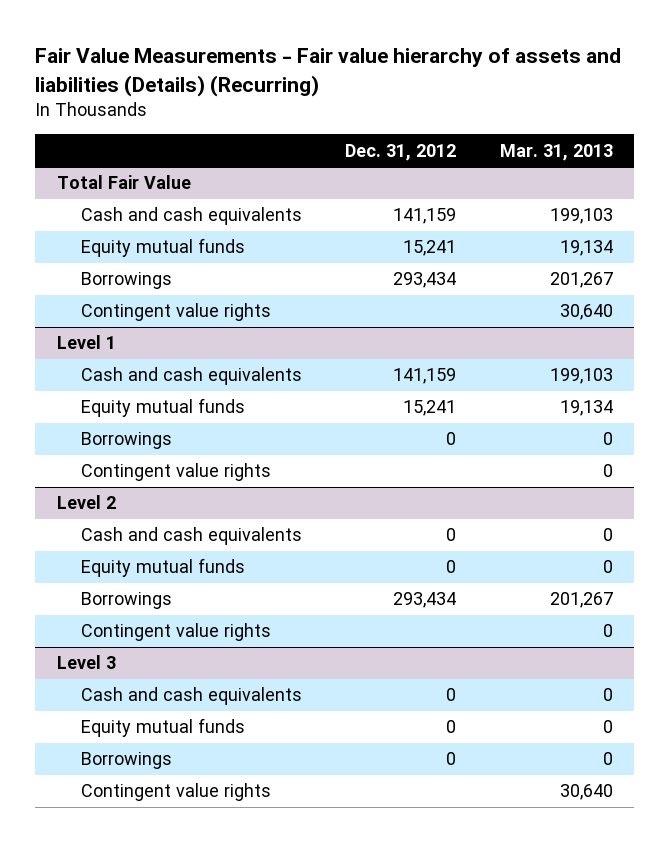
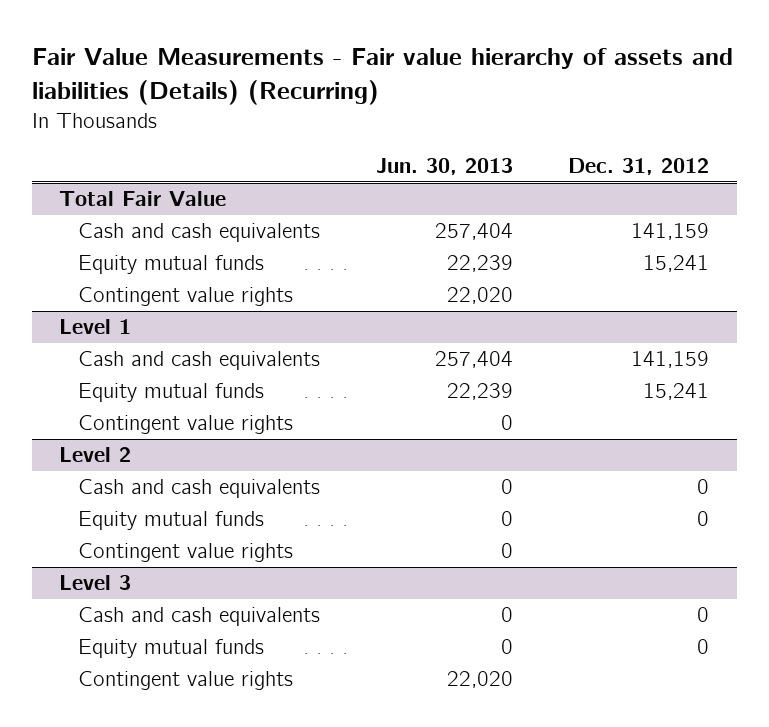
[499,143,613,161] Mar. 31, 2013 -> none
none -> [375,158,513,176] Jun. 30, 2013
[81,272,173,290] Borrowings -> none
[81,432,173,450] Borrowings -> none
[81,592,173,610] Borrowings -> none
[81,752,173,770] Borrowings -> none

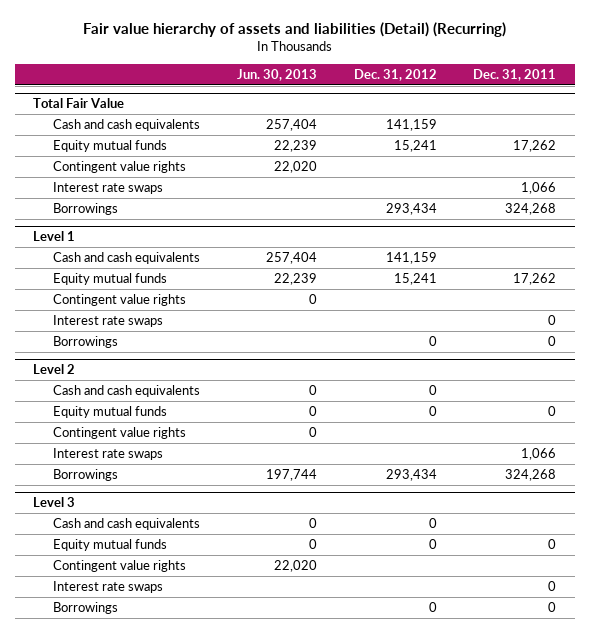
[31,48,733,106] Fair Value Measurements - Fair value hierarchy of assets and liabilities (Details) (Recurring) -> [82,22,506,38] Fair value hierarchy of assets and liabilities (Detail) (Recurring)
none -> [473,69,557,82] Dec. 31, 2011
none -> [53,181,164,194] Interest rate swaps
none -> [53,202,119,215] Borrowings
none -> [53,314,164,327] Interest rate swaps
none -> [53,335,119,348] Borrowings
none -> [53,447,164,460] Interest rate swaps
none -> [53,468,119,481] Borrowings
none -> [53,580,164,593] Interest rate swaps
none -> [53,601,119,614] Borrowings

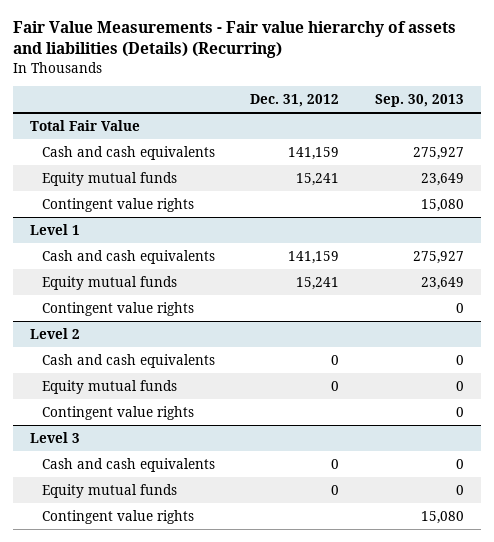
[82,22,506,38] Fair value hierarchy of assets and liabilities (Detail) (Recurring) -> [12,21,456,59] Fair Value Measurements - Fair value hierarchy of assets and liabilities (Details) (Recurring)
[236,69,317,82] Jun. 30, 2013 -> none
[473,69,557,82] Dec. 31, 2011 -> none
none -> [374,93,464,107] Sep. 30, 2013
[53,181,164,194] Interest rate swaps -> none
[53,202,119,215] Borrowings -> none
[53,314,164,327] Interest rate swaps -> none
[53,335,119,348] Borrowings -> none
[53,447,164,460] Interest rate swaps -> none
[53,468,119,481] Borrowings -> none
[53,580,164,593] Interest rate swaps -> none
[53,601,119,614] Borrowings -> none

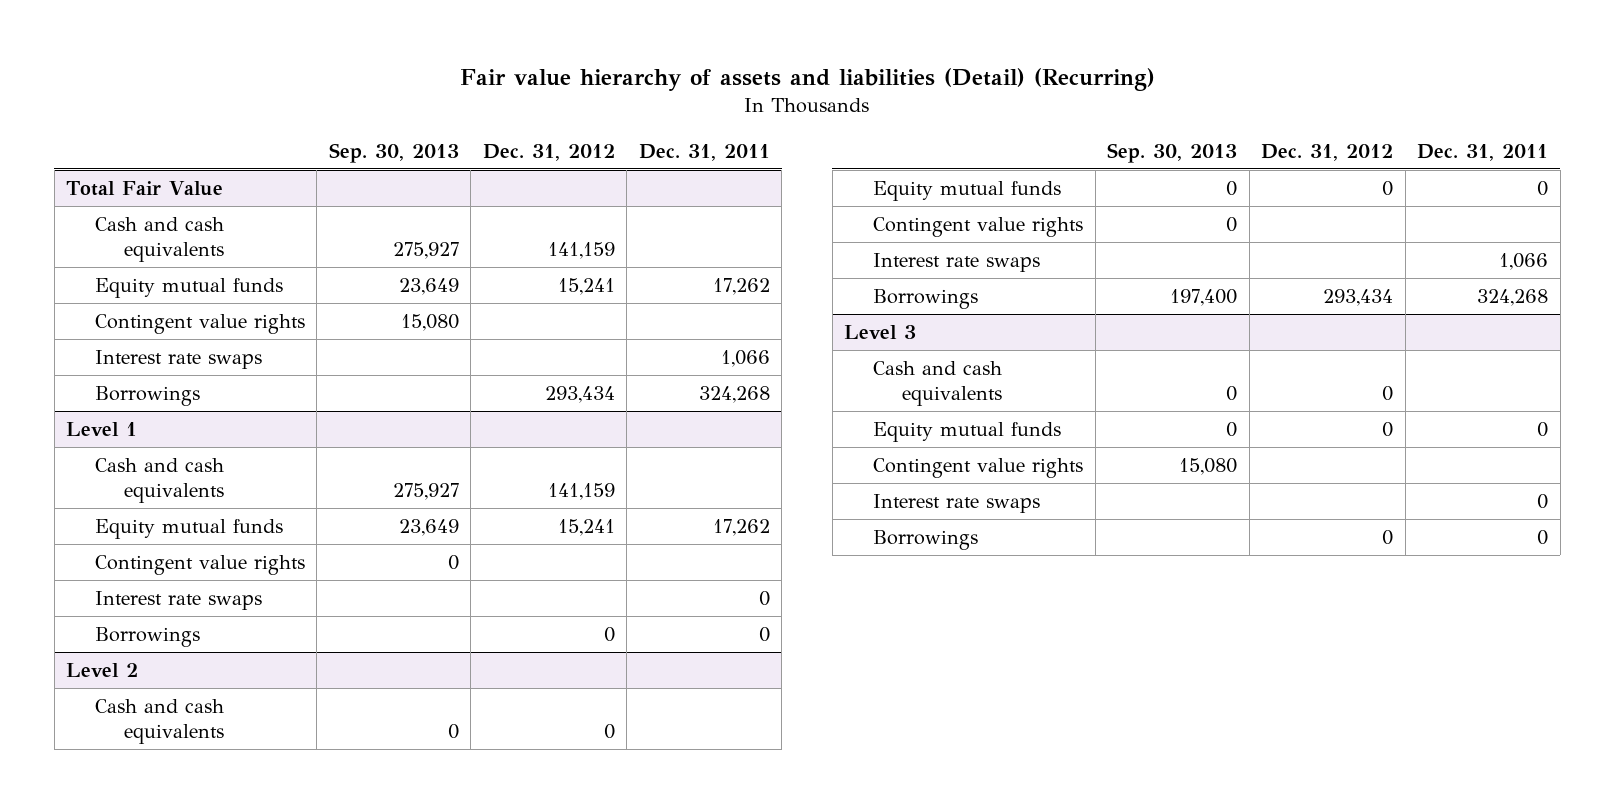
[12,21,456,59] Fair Value Measurements - Fair value hierarchy of assets and liabilities (Details) (Recurring) -> [460,68,1156,92] Fair value hierarchy of assets and liabilities (Detail) (Recurring)
none -> [638,143,770,161] Dec. 31, 2011
none -> [94,350,262,370] Interest rate swaps
none -> [94,386,200,407] Borrowings
none -> [94,591,262,611] Interest rate swaps
none -> [94,627,200,648] Borrowings
none -> [873,253,1041,273] Interest rate swaps
none -> [873,289,979,310] Borrowings
none -> [873,494,1041,514] Interest rate swaps
none -> [873,530,979,551] Borrowings

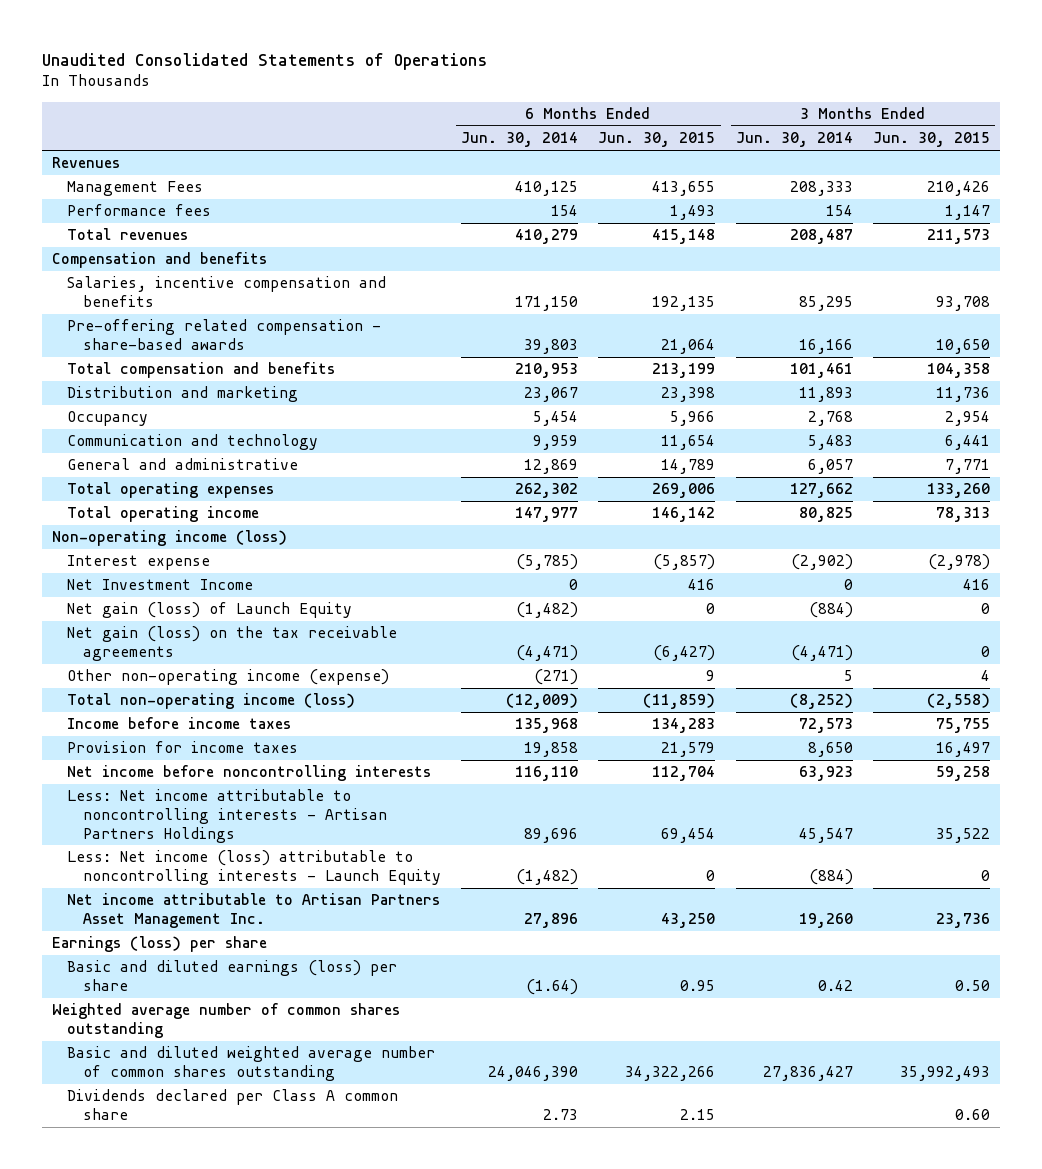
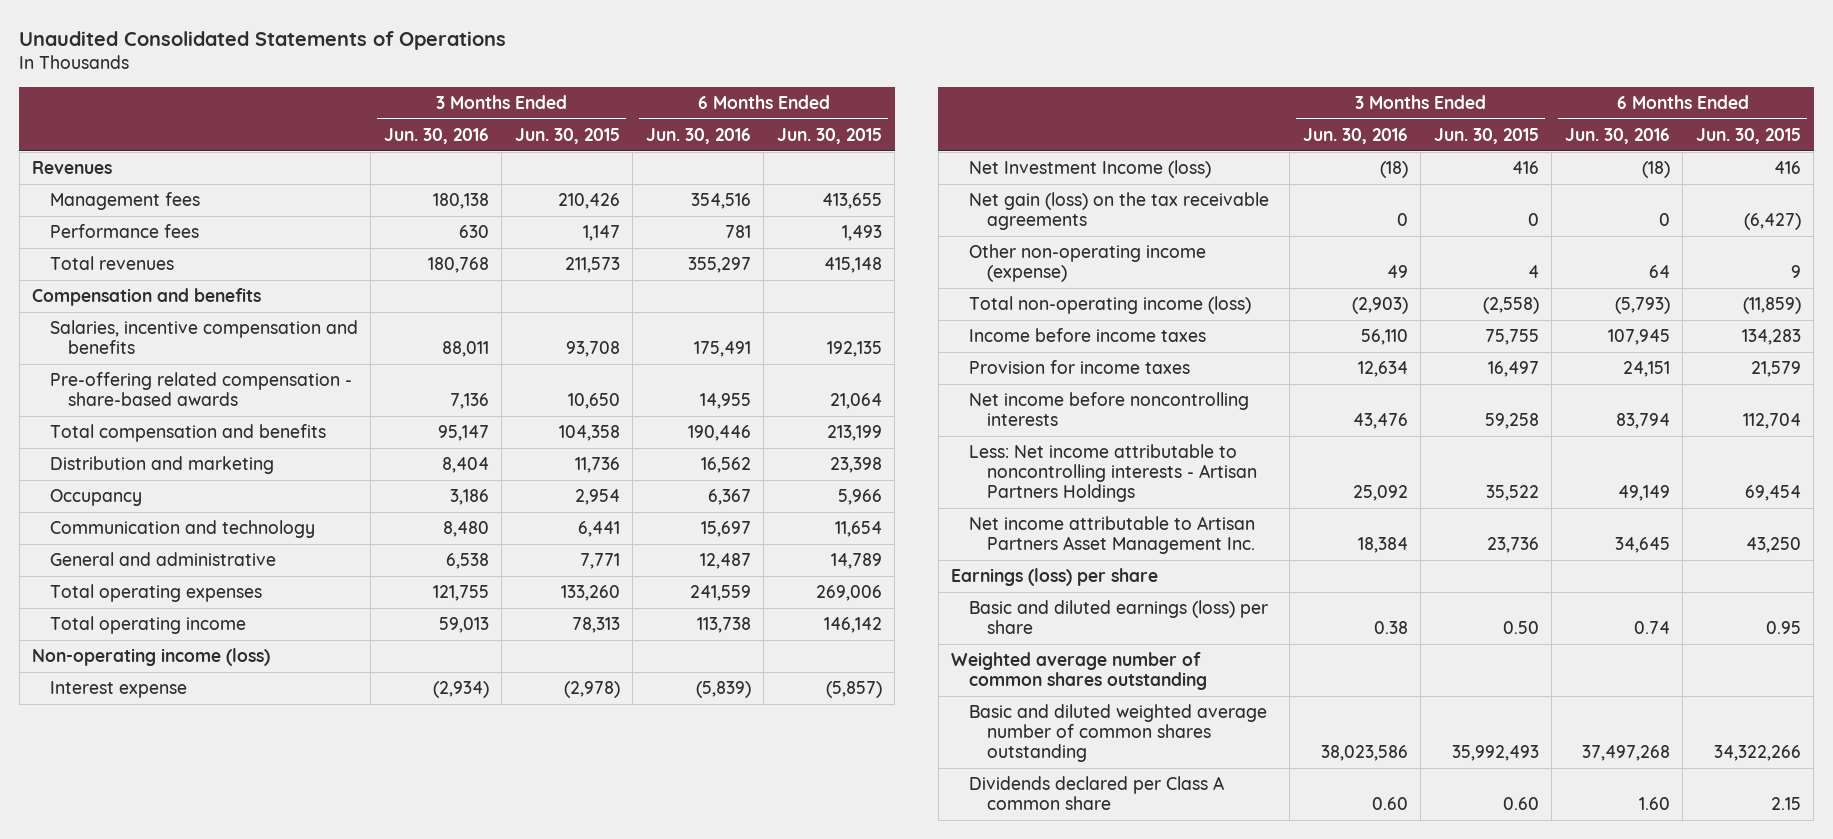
[461,132,579,148] Jun. 30, 2014 -> none
[735,132,853,148] Jun. 30, 2014 -> none
none -> [383,127,489,144] Jun. 30, 2016
none -> [645,127,751,144] Jun. 30, 2016
[67,181,204,197] Management Fees -> [49,192,200,211] Management fees
[67,602,353,619] Net gain (loss) of Launch Equity -> none
[67,579,254,591] Net Investment Income -> [968,160,1211,179] Net Investment Income (loss)
[67,850,441,885] Less: Net income (loss) attributable to noncontrolling interests - Launch Equity -> none

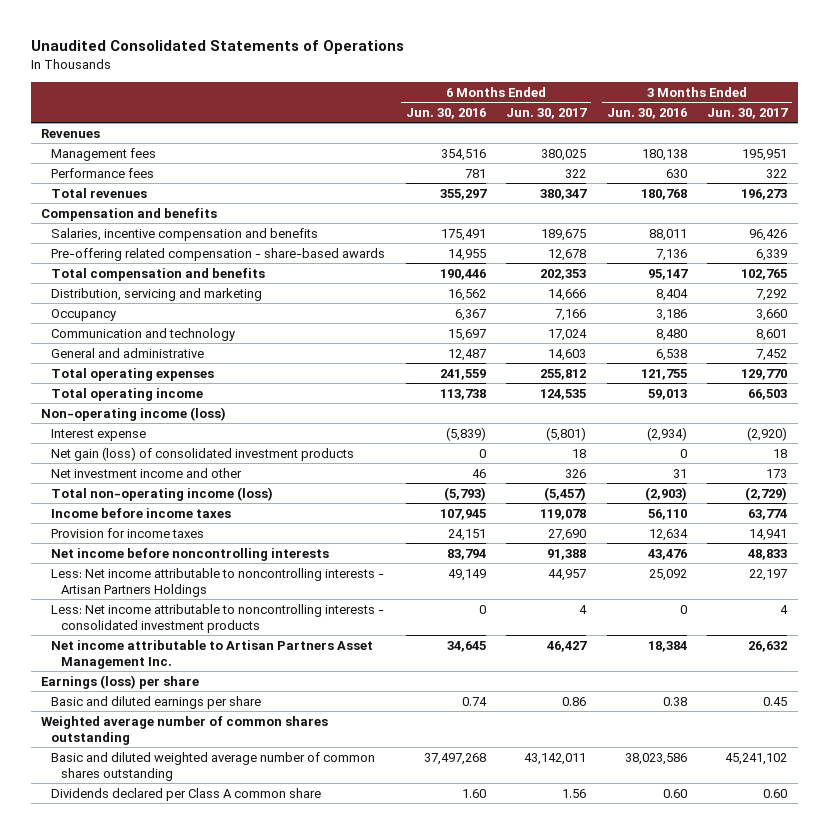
[514,127,620,144] Jun. 30, 2015 -> none
[776,127,882,144] Jun. 30, 2015 -> none
none -> [506,107,588,119] Jun. 30, 2017
none -> [707,107,789,119] Jun. 30, 2017
[49,456,274,475] Distribution and marketing -> [51,287,263,301] Distribution, servicing and marketing
[968,192,1269,231] Net gain (loss) on the tax receivable agreements -> none
[968,244,1206,283] Other non-operating income (expense) -> none
none -> [51,446,355,461] Net gain (loss) of consolidated investment products
[968,160,1211,179] Net Investment Income (loss) -> [51,467,243,478] Net investment income and other
[1379,161,1408,179] (18) -> [672,468,687,478] 31
[1641,161,1670,179] (18) -> [471,468,486,478] 46
none -> [51,603,385,634] Less: Net income attributable to noncontrolling interests - consolidated investment products
[968,600,1268,635] Basic and diluted earnings (loss) per share -> [51,695,262,709] Basic and diluted earnings per share

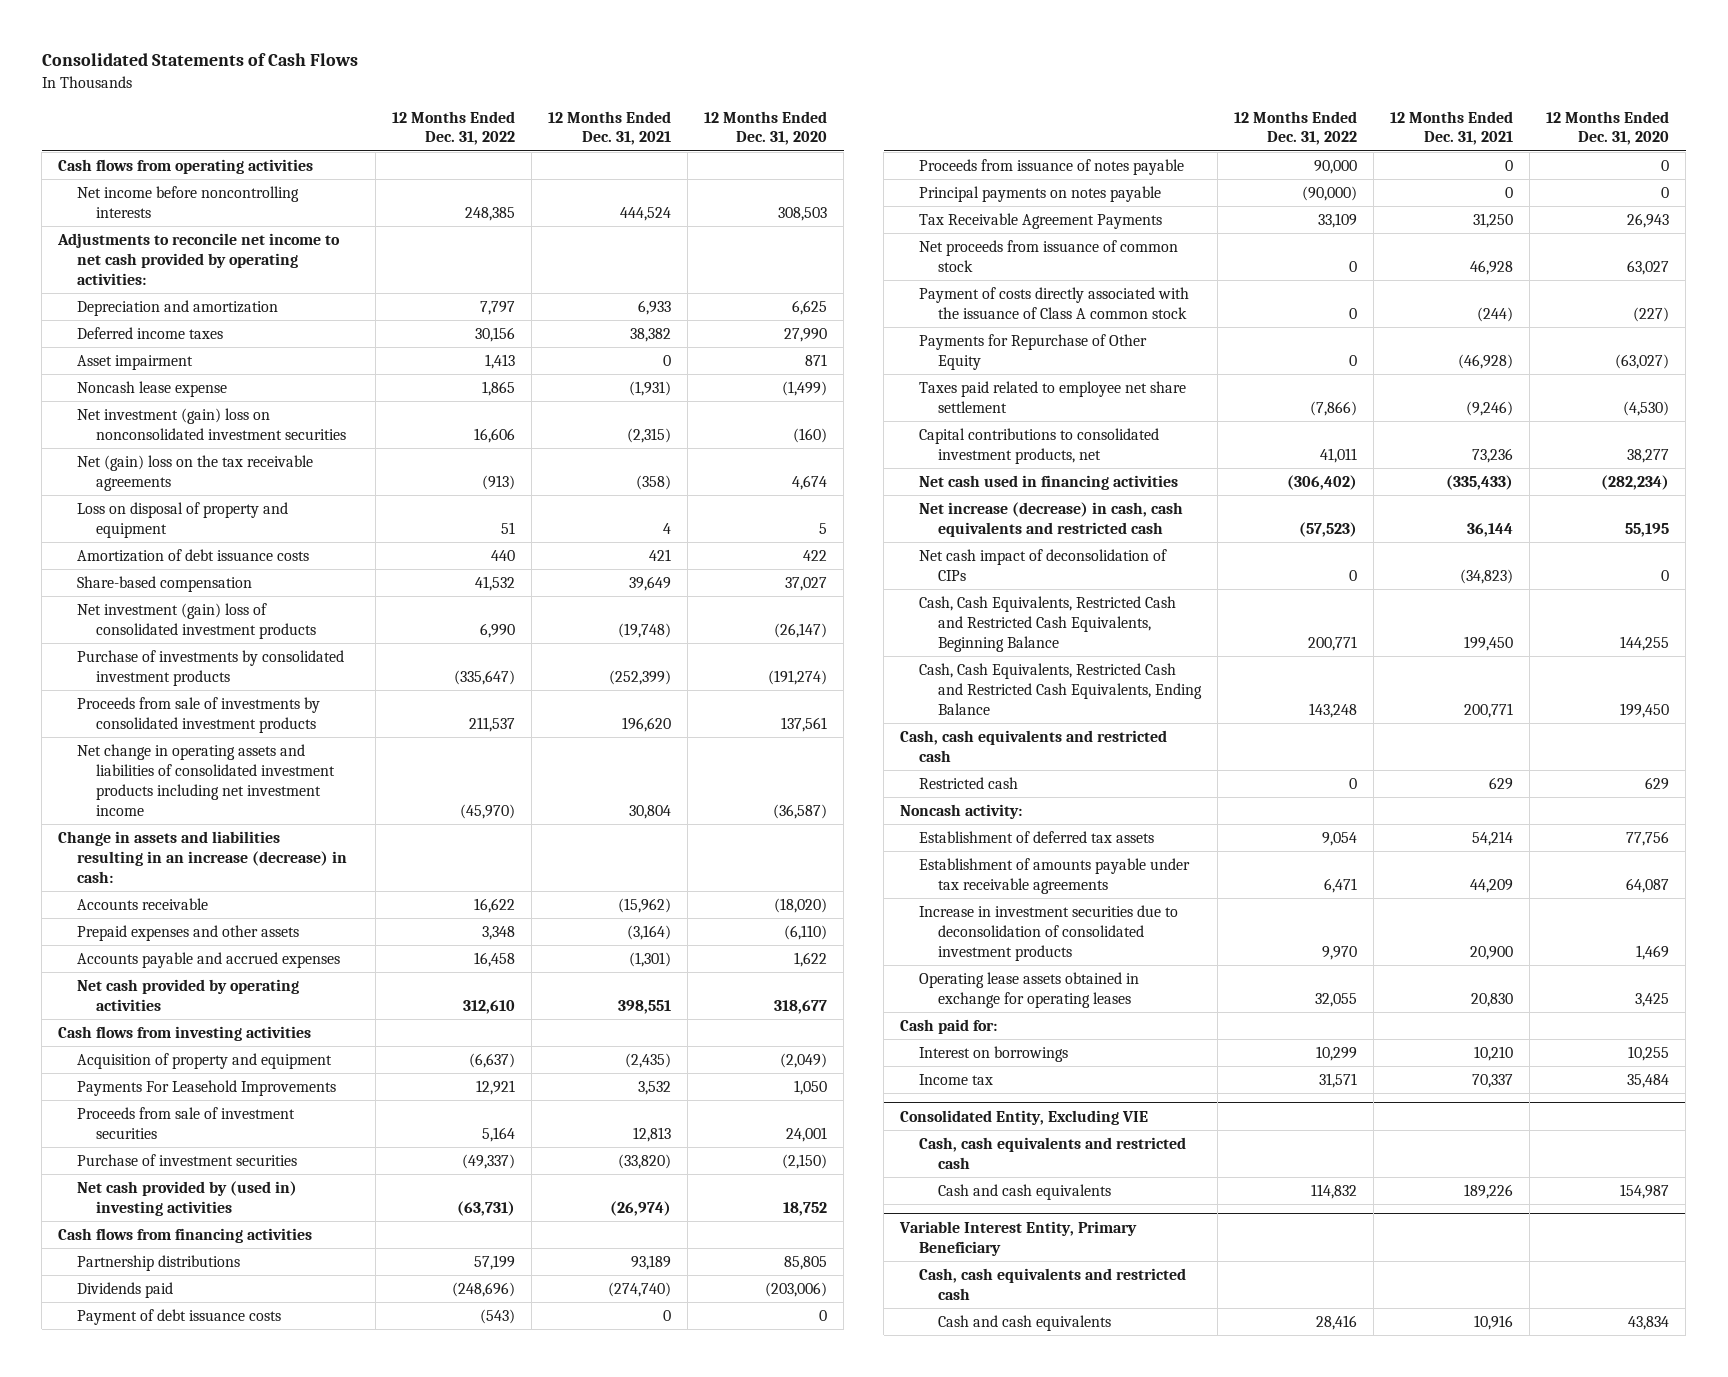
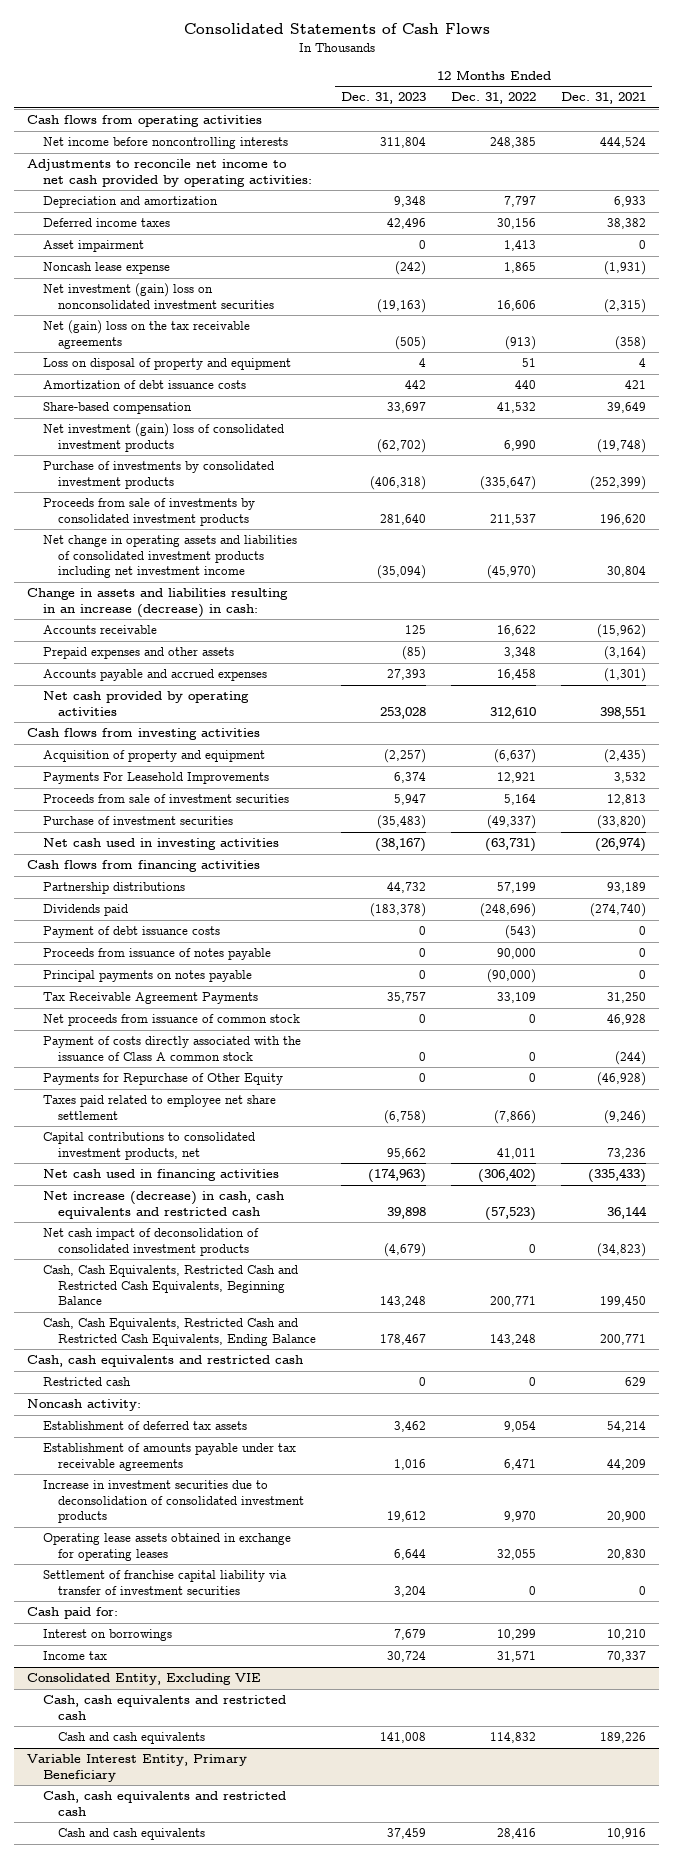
[704,110,828,146] 12 Months Ended Dec. 31, 2020 -> none
none -> [341,92,427,105] Dec. 31, 2023
[77,1180,298,1216] Net cash provided by (used in) investing activities -> [42,838,279,851] Net cash used in investing activities
[918,548,1167,581] Net cash impact of deconsolidation of CIPs -> [42,1228,259,1256] Net cash impact of deconsolidation of consolidated investment products
none -> [42,1570,287,1595] Settlement of franchise capital liability via transfer of investment securities

